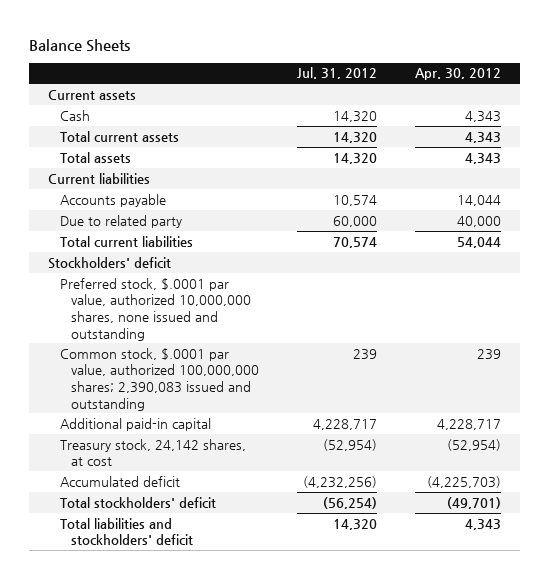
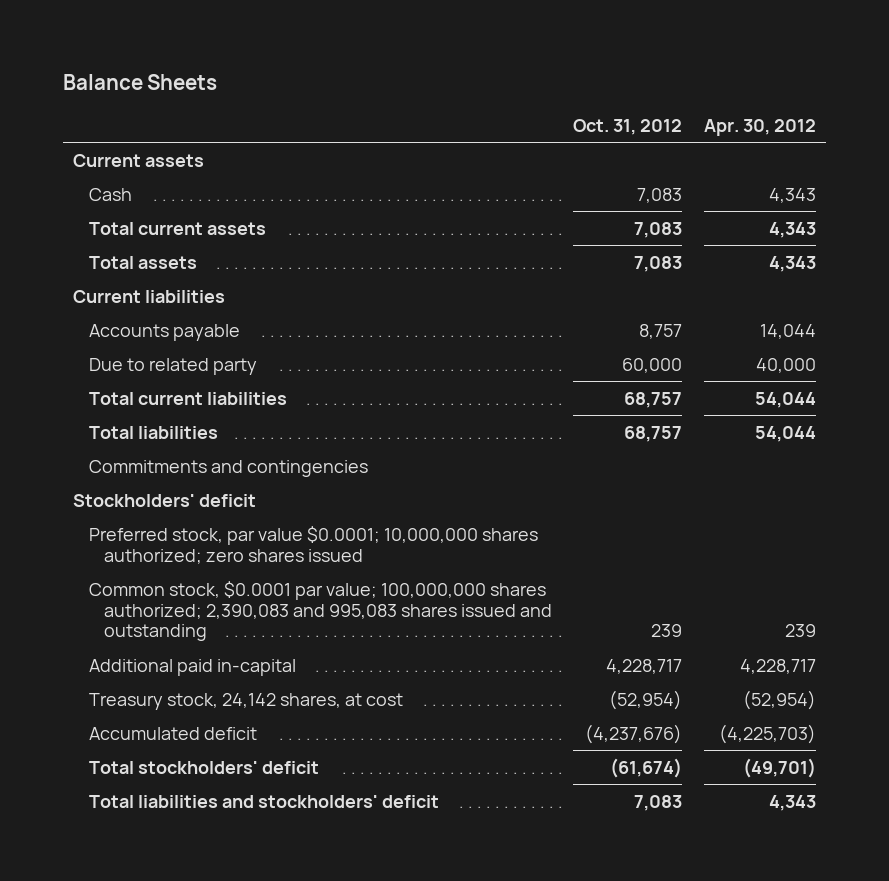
[297,67,378,80] Jul. 31, 2012 -> none
none -> [573,118,683,135] Oct. 31, 2012
none -> [88,425,218,439] Total liabilities
none -> [88,459,368,477] Commitments and contingencies
[59,277,252,341] Preferred stock, $.0001 par value, authorized 10,000,000 shares, none issued and outstanding -> [88,525,538,564] Preferred stock, par value $0.0001; 10,000,000 shares authorized; zero shares issued
[59,347,260,411] Common stock, $.0001 par value, authorized 100,000,000 shares; 2,390,083 issued and outstanding -> [88,580,553,642] Common stock, $0.0001 par value; 100,000,000 shares authorized; 2,390,083 and 995,083 shares issued and outstanding
[59,417,211,431] Additional paid-in capital -> [88,658,296,676] Additional paid in-capital

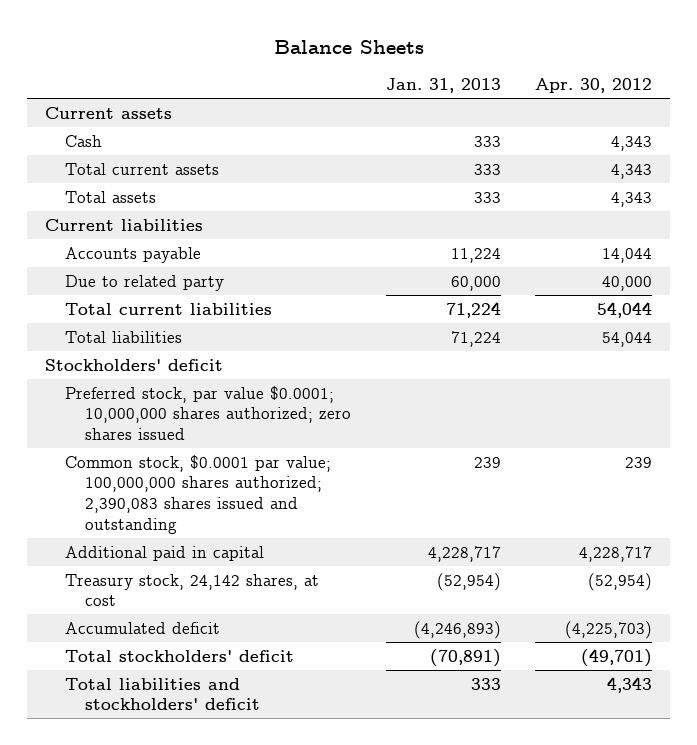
[573,118,683,135] Oct. 31, 2012 -> none
none -> [385,78,501,94] Jan. 31, 2013
[88,459,368,477] Commitments and contingencies -> none
[88,580,553,642] Common stock, $0.0001 par value; 100,000,000 shares authorized; 2,390,083 and 995,083 shares issued and outstanding -> [64,454,331,535] Common stock, $0.0001 par value; 100,000,000 shares authorized; 2,390,083 shares issued and outstanding
[88,658,296,676] Additional paid in-capital -> [64,545,264,561] Additional paid in capital

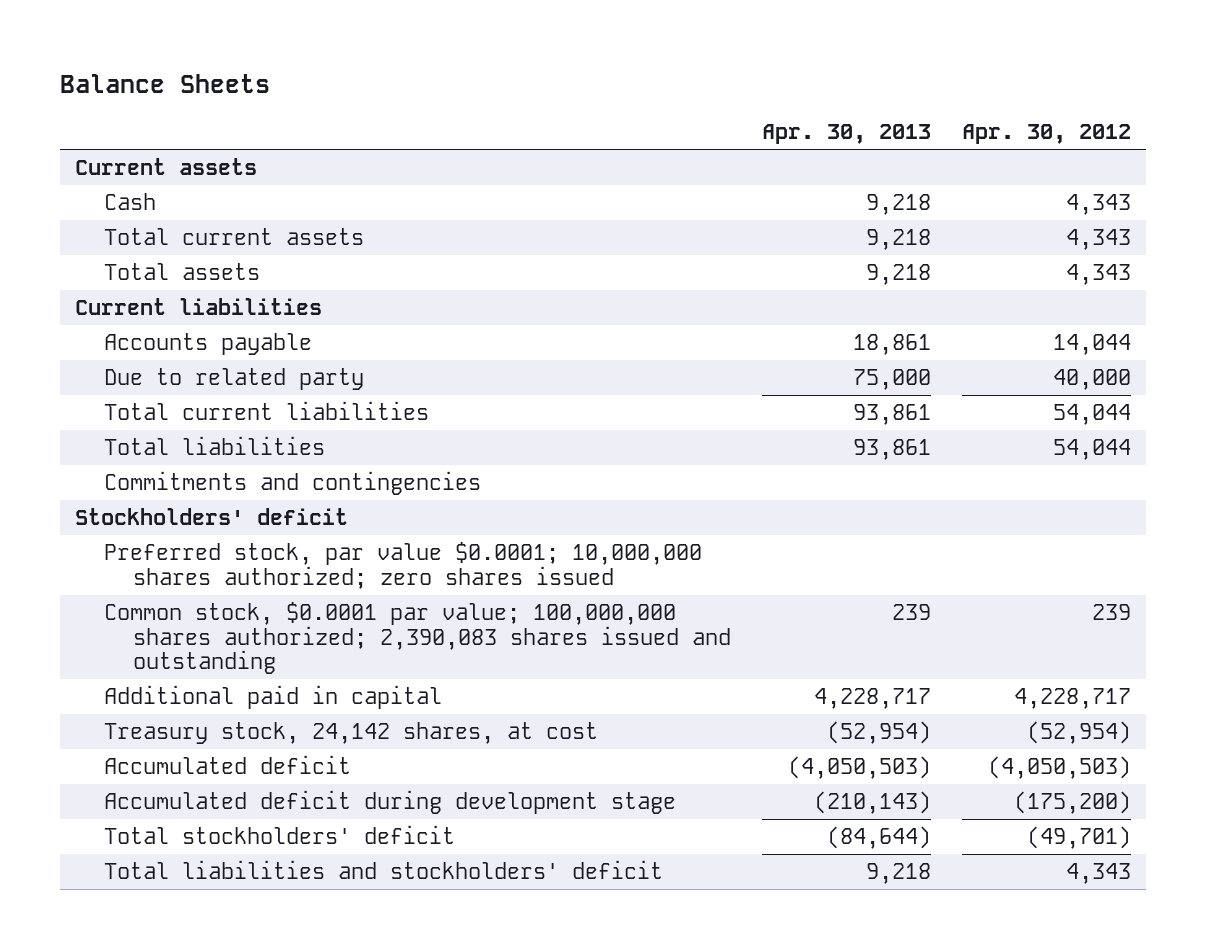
[385,78,501,94] Jan. 31, 2013 -> none
none -> [762,124,932,145] Apr. 30, 2013
none -> [104,470,482,495] Commitments and contingencies
[565,620,653,639] (4,225,703) -> [987,755,1131,779] (4,050,503)
none -> [104,789,677,814] Accumulated deficit during development stage

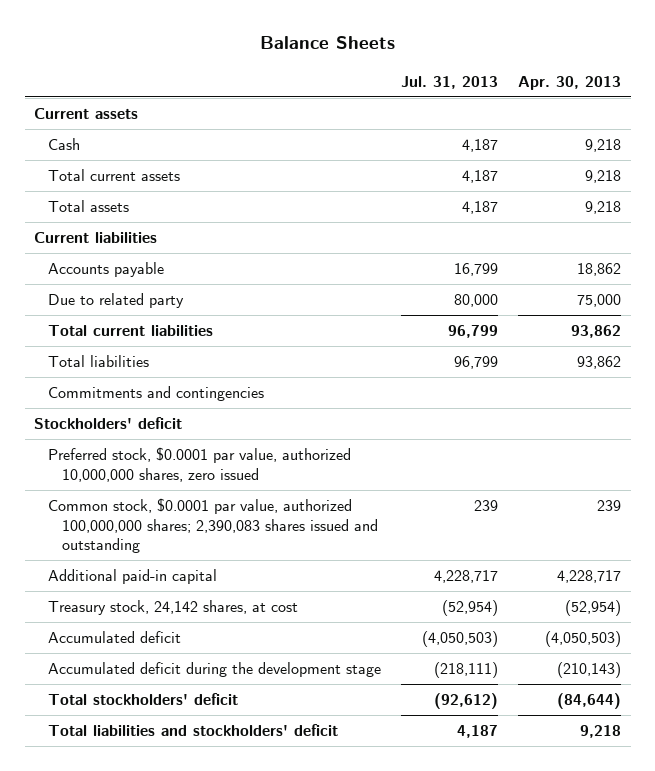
[961,124,1131,145] Apr. 30, 2012 -> none
none -> [401,75,499,89] Jul. 31, 2013
[853,333,932,355] 18,861 -> [577,263,622,277] 18,862
[853,403,932,425] 93,861 -> [571,325,622,339] 93,862
[853,438,932,460] 93,861 -> [577,356,622,370] 93,862
[104,541,703,589] Preferred stock, par value $0.0001; 10,000,000 shares authorized; zero shares issued -> [48,447,352,482] Preferred stock, $0.0001 par value, authorized 10,000,000 shares, zero issued
[104,601,732,675] Common stock, $0.0001 par value; 100,000,000 shares authorized; 2,390,083 shares issued and outstanding -> [48,498,379,553] Common stock, $0.0001 par value, authorized 100,000,000 shares; 2,390,083 shares issued and outstanding
[104,684,443,709] Additional paid in capital -> [48,569,218,585] Additional paid-in capital
[104,789,677,814] Accumulated deficit during development stage -> [48,662,382,678] Accumulated deficit during the development stage

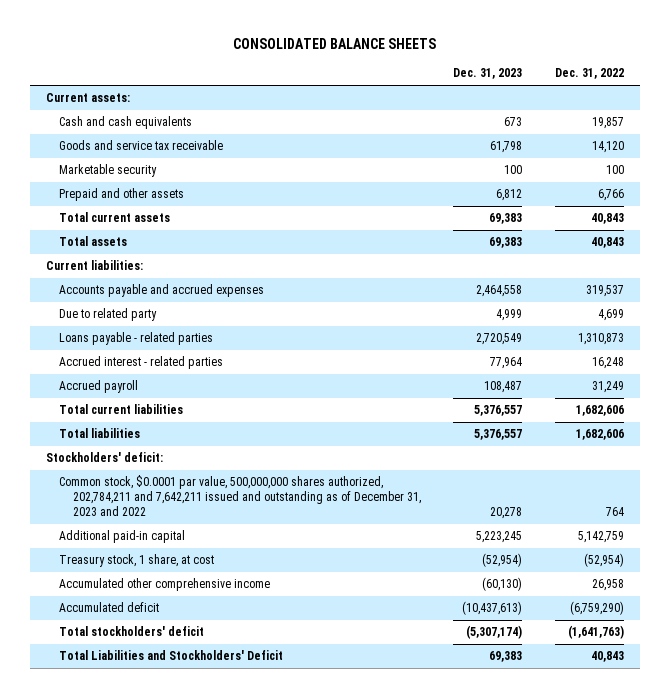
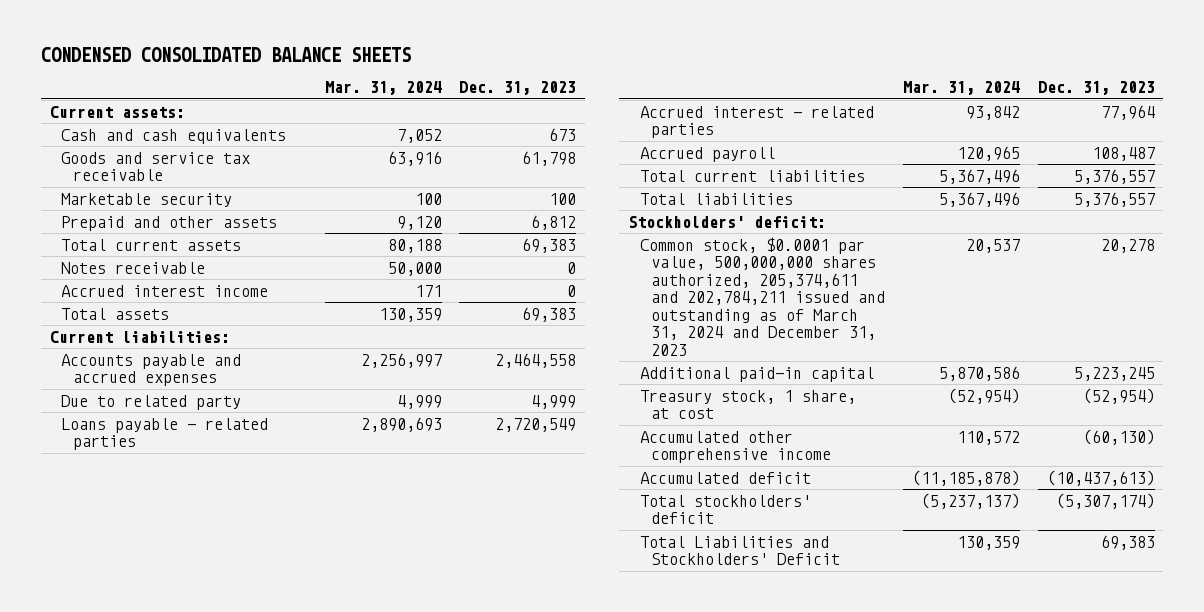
[233,37,437,49] CONSOLIDATED BALANCE SHEETS -> [40,46,411,62] CONDENSED CONSOLIDATED BALANCE SHEETS
[555,68,625,80] Dec. 31, 2022 -> none
none -> [324,81,442,96] Mar. 31, 2024
none -> [61,261,206,274] Notes receivable
none -> [61,284,269,297] Accrued interest income
[59,475,421,516] Common stock, $0.0001 par value, 500,000,000 shares authorized, 202,784,211 and 7,642,211 issued and outstanding as of December 31, 2023 and 2022 -> [639,236,886,356] Common stock, $0.0001 par value, 500,000,000 shares authorized, 205,374,611 and 202,784,211 issued and outstanding as of March 31, 2024 and December 31, 2023

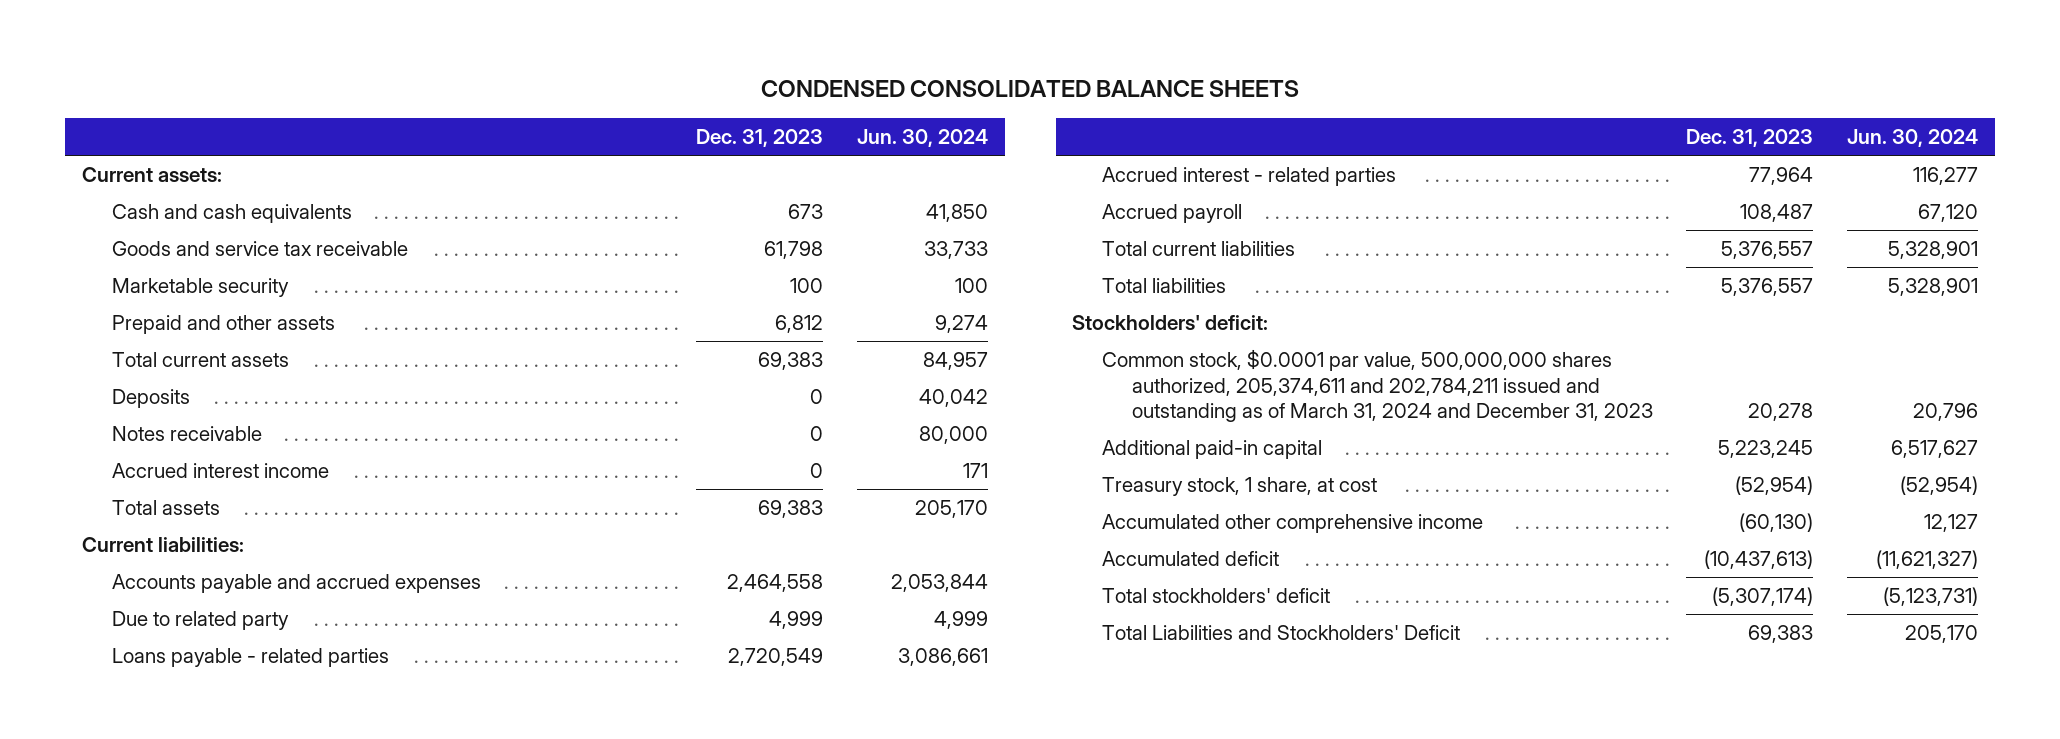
[324,81,442,96] Mar. 31, 2024 -> none
none -> [856,128,988,147] Jun. 30, 2024
none -> [111,389,190,409] Deposits

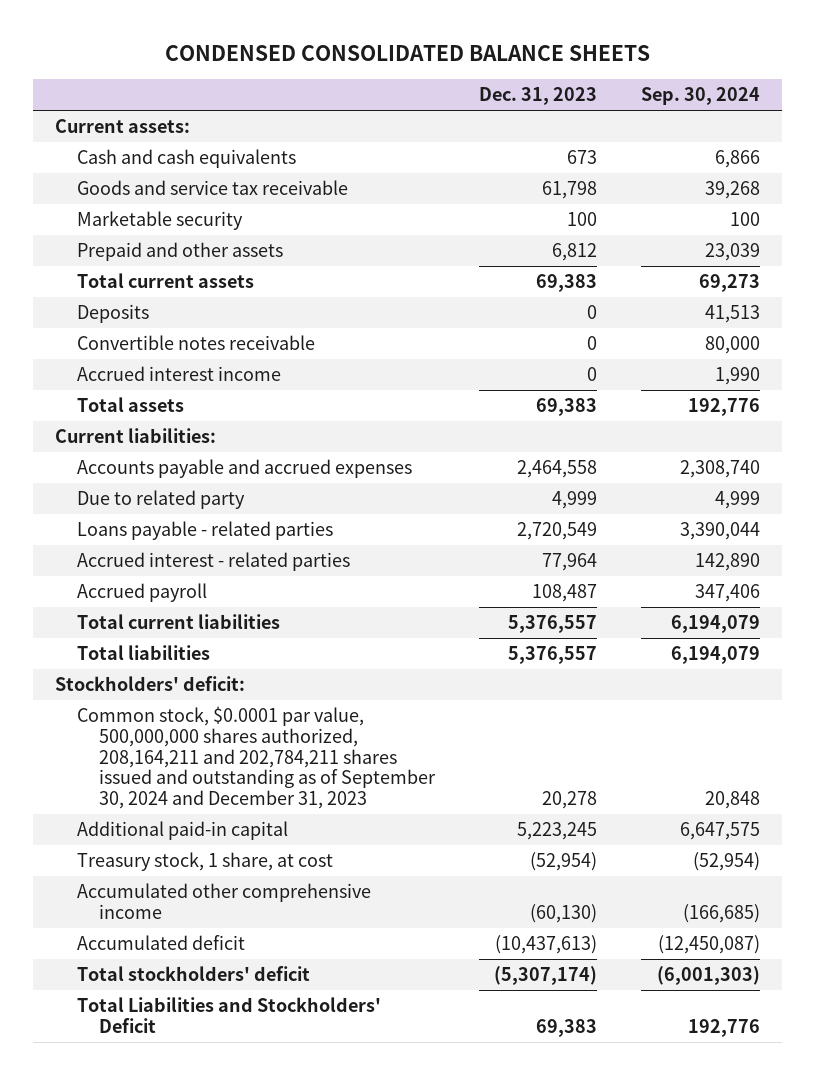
[856,128,988,147] Jun. 30, 2024 -> none
none -> [641,87,761,106] Sep. 30, 2024
[111,426,262,442] Notes receivable -> [77,334,316,350] Convertible notes receivable
[1102,349,1653,423] Common stock, $0.0001 par value, 500,000,000 shares authorized, 205,374,611 and 202,784,211 issued and outstanding as of March 31, 2024 and December 31, 2023 -> [77,705,437,810] Common stock, $0.0001 par value, 500,000,000 shares authorized, 208,164,211 and 202,784,211 shares issued and outstanding as of September 30, 2024 and December 31, 2023

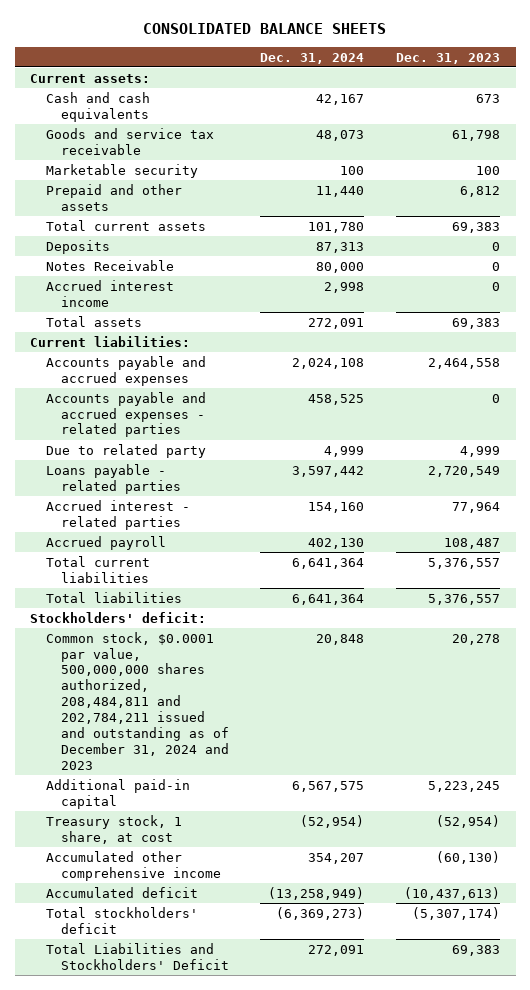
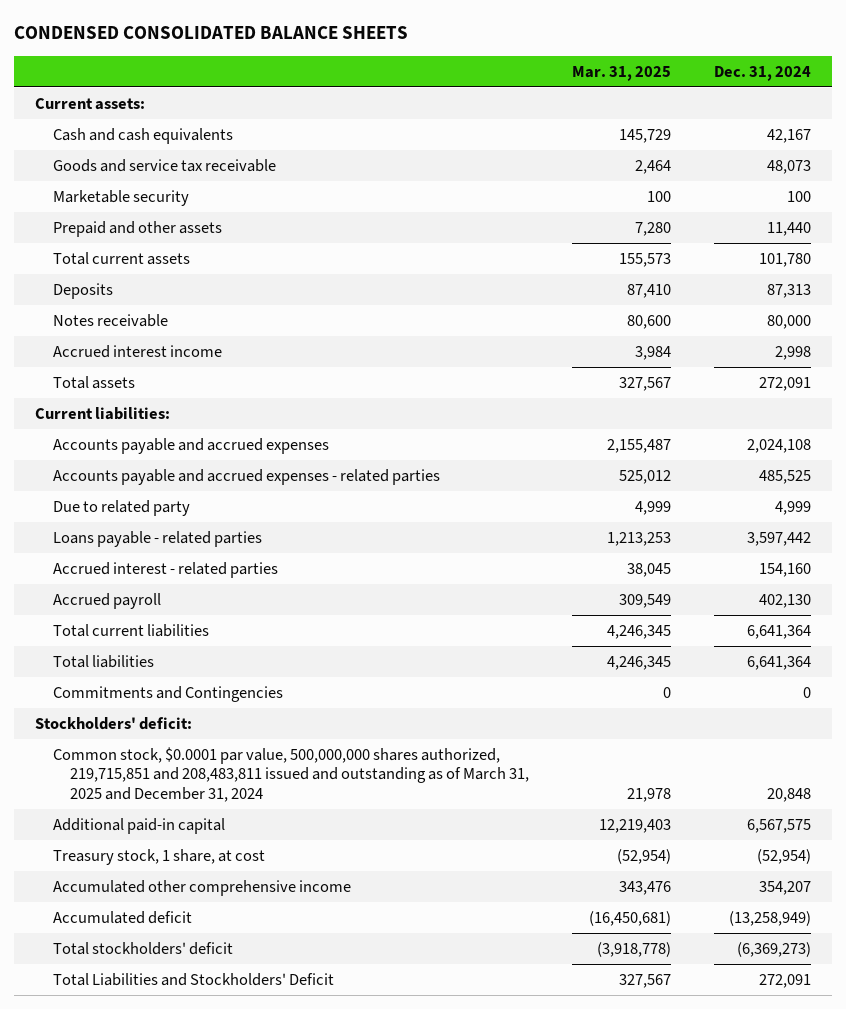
[143,23,387,35] CONSOLIDATED BALANCE SHEETS -> [13,26,408,40] CONDENSED CONSOLIDATED BALANCE SHEETS
[395,52,500,64] Dec. 31, 2023 -> none
none -> [571,65,671,81] Mar. 31, 2025
[45,259,174,271] Notes Receivable -> [52,313,168,327] Notes receivable
[308,393,365,405] 458,525 -> [758,469,811,484] 485,525
none -> [52,685,283,702] Commitments and Contingencies
[45,631,229,771] Common stock, $0.0001 par value, 500,000,000 shares authorized, 208,484,811 and 202,784,211 issued and outstanding as of December 31, 2024 and 2023 -> [52,746,530,802] Common stock, $0.0001 par value, 500,000,000 shares authorized, 219,715,851 and 208,483,811 issued and outstanding as of March 31, 2025 and December 31, 2024

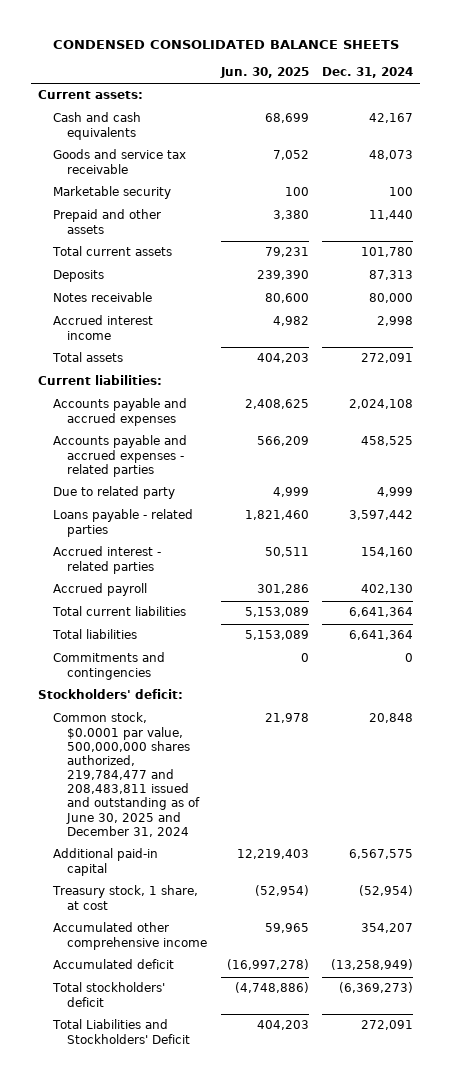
[571,65,671,81] Mar. 31, 2025 -> none
none -> [219,66,309,78] Jun. 30, 2025
[758,469,811,484] 485,525 -> [361,436,414,447] 458,525
[52,685,283,702] Commitments and Contingencies -> [52,652,165,680] Commitments and contingencies
[52,746,530,802] Common stock, $0.0001 par value, 500,000,000 shares authorized, 219,715,851 and 208,483,811 issued and outstanding as of March 31, 2025 and December 31, 2024 -> [52,712,200,837] Common stock, $0.0001 par value, 500,000,000 shares authorized, 219,784,477 and 208,483,811 issued and outstanding as of June 30, 2025 and December 31, 2024

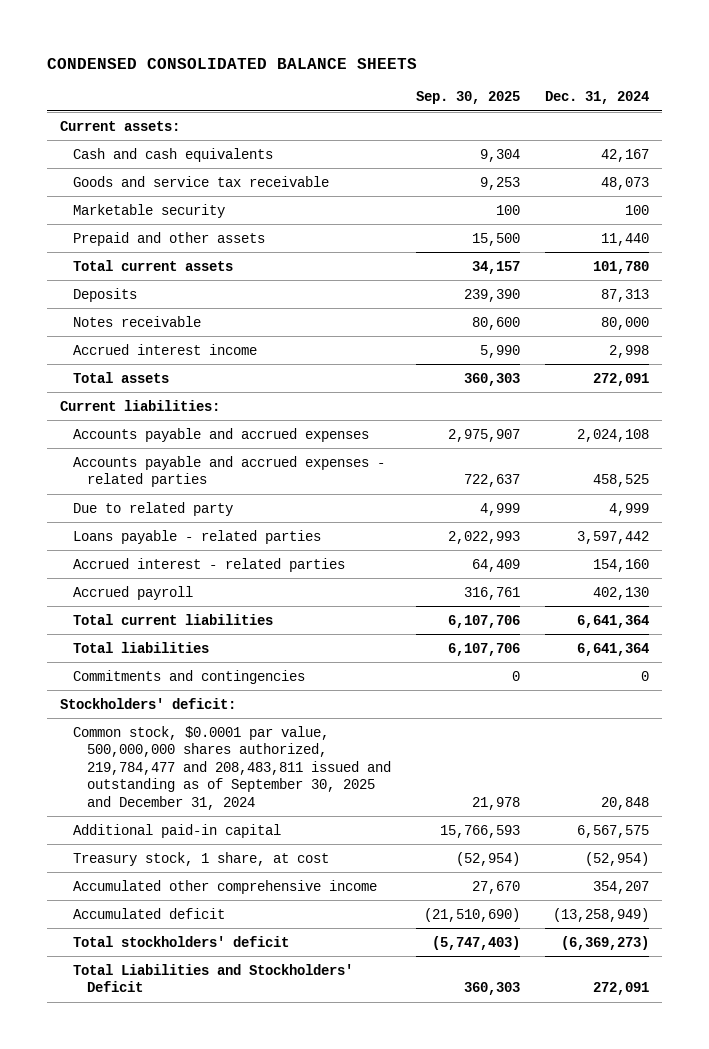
[219,66,309,78] Jun. 30, 2025 -> none
none -> [415,91,520,105] Sep. 30, 2025
[52,712,200,837] Common stock, $0.0001 par value, 500,000,000 shares authorized, 219,784,477 and 208,483,811 issued and outstanding as of June 30, 2025 and December 31, 2024 -> [73,725,391,810] Common stock, $0.0001 par value, 500,000,000 shares authorized, 219,784,477 and 208,483,811 issued and outstanding as of September 30, 2025 and December 31, 2024

